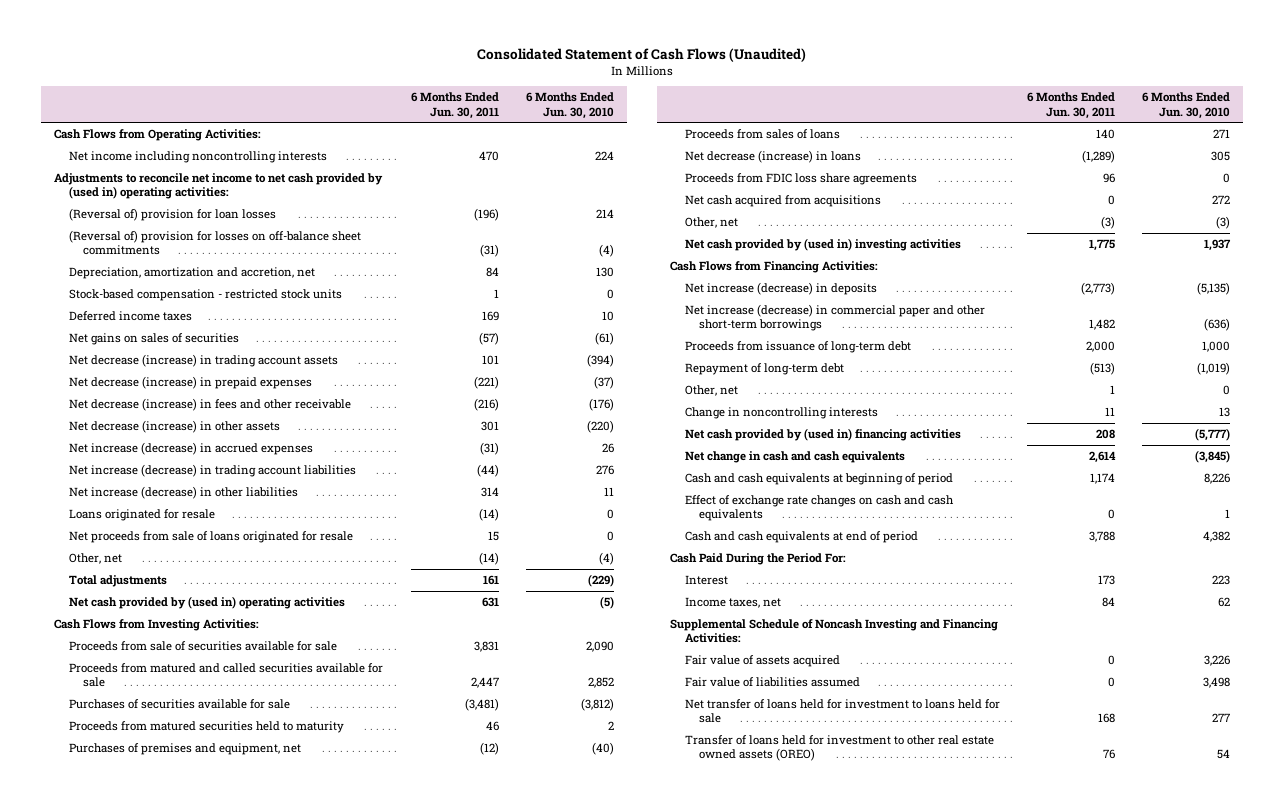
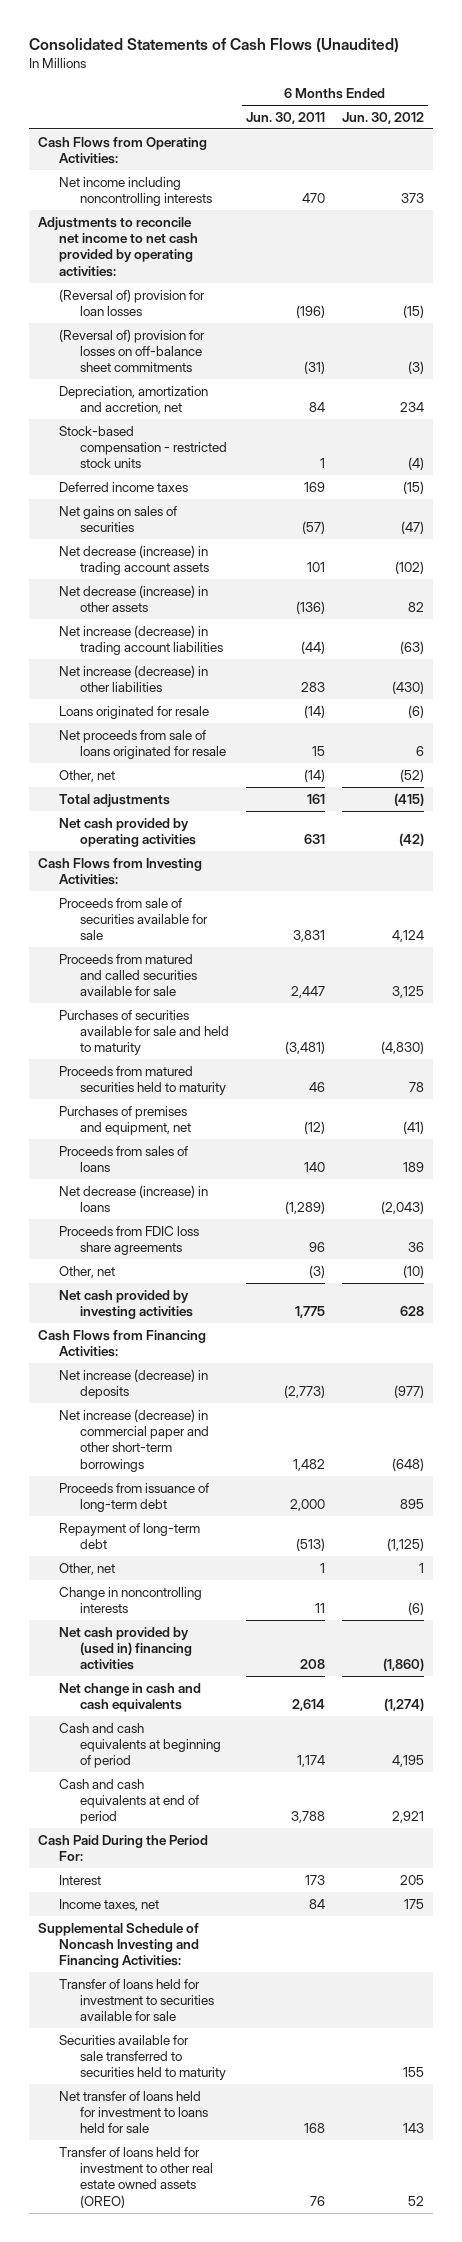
[476,47,806,62] Consolidated Statement of Cash Flows (Unaudited) -> [29,38,400,54] Consolidated Statements of Cash Flows (Unaudited)
[525,92,614,119] 6 Months Ended Jun. 30, 2010 -> none
none -> [342,111,425,124] Jun. 30, 2012
[54,173,384,200] Adjustments to reconcile net income to net cash provided by (used in) operating activities: -> [37,216,198,277] Adjustments to reconcile net income to net cash provided by operating activities:
[68,376,312,390] Net decrease (increase) in prepaid expenses -> none
[68,398,351,412] Net decrease (increase) in fees and other receivable -> none
[68,442,313,456] Net increase (decrease) in accrued expenses -> none
[480,421,499,432] 301 -> [295,601,325,615] (136)
[480,487,499,498] 314 -> [300,682,325,693] 283
[68,596,345,610] Net cash provided by (used in) operating activities -> [58,817,196,848] Net cash provided by operating activities
[68,699,290,710] Purchases of securities available for sale -> [58,1009,229,1056] Purchases of securities available for sale and held to maturity
[684,195,881,208] Net cash acquired from acquisitions -> none
[684,238,961,252] Net cash provided by (used in) investing activities -> [58,1289,193,1320] Net cash provided by investing activities
[684,495,954,522] Effect of exchange rate changes on cash and cash equivalents -> none
[684,655,840,668] Fair value of assets acquired -> none
[684,677,860,688] Fair value of liabilities assumed -> none
none -> [58,1978,214,2022] Transfer of loans held for investment to securities available for sale
none -> [58,2034,226,2081] Securities available for sale transferred to securities held to maturity

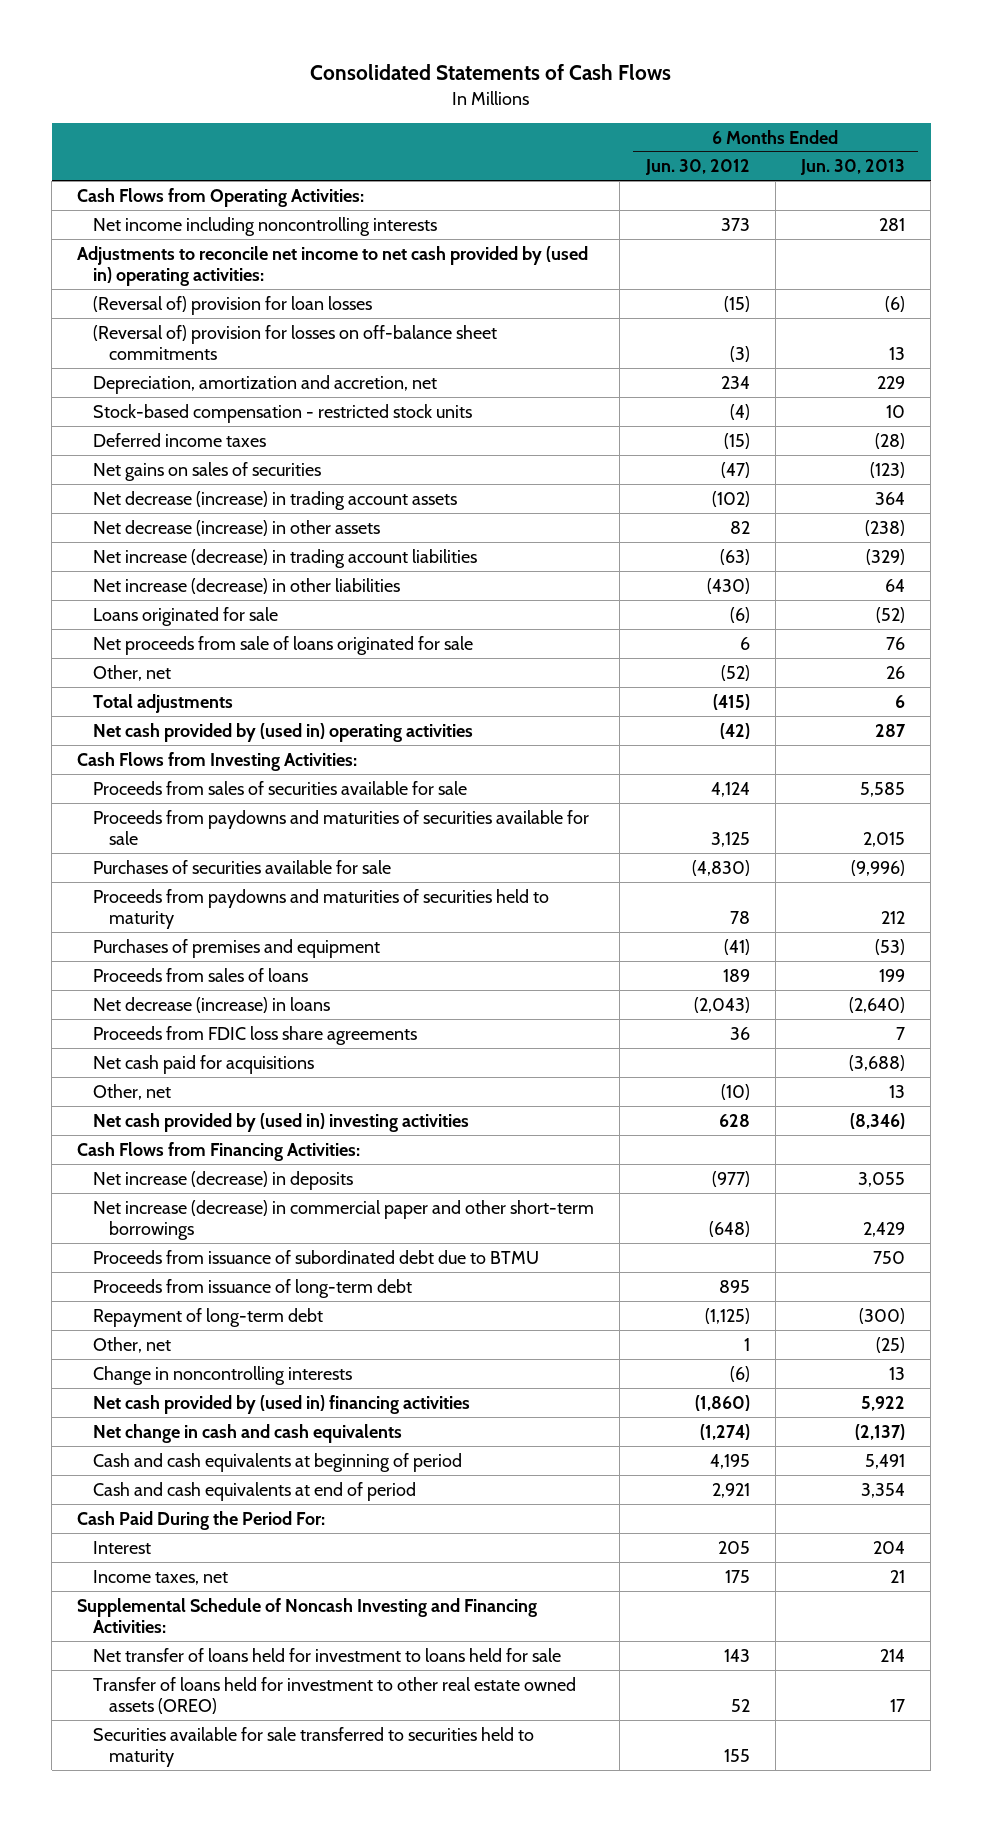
[29,38,400,54] Consolidated Statements of Cash Flows (Unaudited) -> [310,64,672,81] Consolidated Statements of Cash Flows
[245,111,325,124] Jun. 30, 2011 -> none
none -> [800,159,906,176] Jun. 30, 2013
[37,216,198,277] Adjustments to reconcile net income to net cash provided by operating activities: -> [77,245,589,287] Adjustments to reconcile net income to net cash provided by (used in) operating activities:
[58,705,209,719] Loans originated for resale -> [93,606,279,626] Loans originated for sale
[58,729,226,760] Net proceeds from sale of loans originated for resale -> [93,635,474,655] Net proceeds from sale of loans originated for sale
[58,817,196,848] Net cash provided by operating activities -> [93,722,474,742] Net cash provided by (used in) operating activities
[58,897,208,941] Proceeds from sale of securities available for sale -> [93,780,468,795] Proceeds from sales of securities available for sale
[58,953,197,997] Proceeds from matured and called securities available for sale -> [93,809,590,846] Proceeds from paydowns and maturities of securities available for sale
[58,1009,229,1056] Purchases of securities available for sale and held to maturity -> [93,859,392,874] Purchases of securities available for sale
[58,1065,226,1096] Proceeds from matured securities held to maturity -> [93,888,550,930] Proceeds from paydowns and maturities of securities held to maturity
[58,1105,191,1136] Purchases of premises and equipment, net -> [93,938,381,958] Purchases of premises and equipment
none -> [93,1054,315,1074] Net cash paid for acquisitions
[58,1289,193,1320] Net cash provided by investing activities -> [93,1112,470,1132] Net cash provided by (used in) investing activities
none -> [93,1249,540,1264] Proceeds from issuance of subordinated debt due to BTMU
[58,1978,214,2022] Transfer of loans held for investment to securities available for sale -> none
[58,2034,226,2081] Securities available for sale transferred to securities held to maturity -> [93,1726,535,1768] Securities available for sale transferred to securities held to maturity

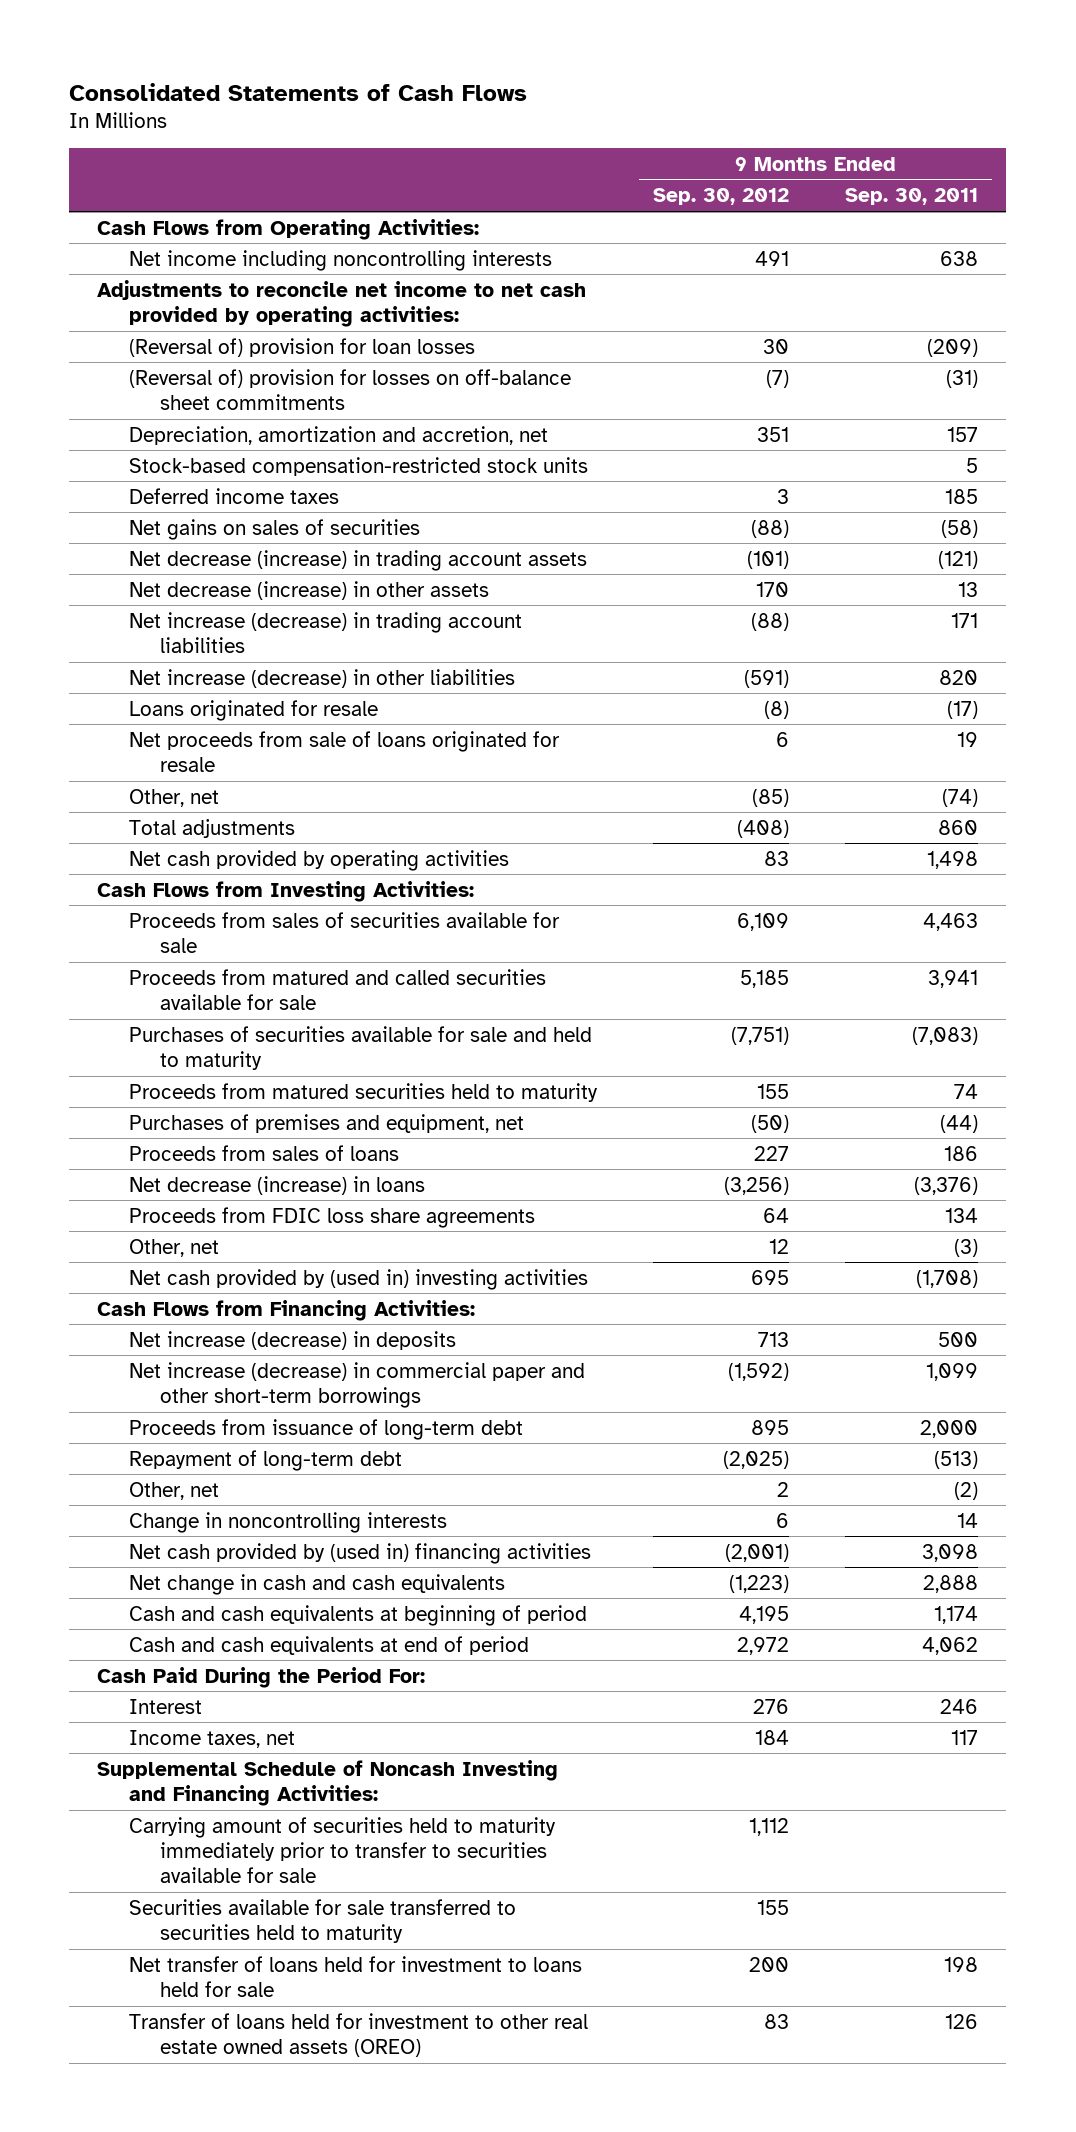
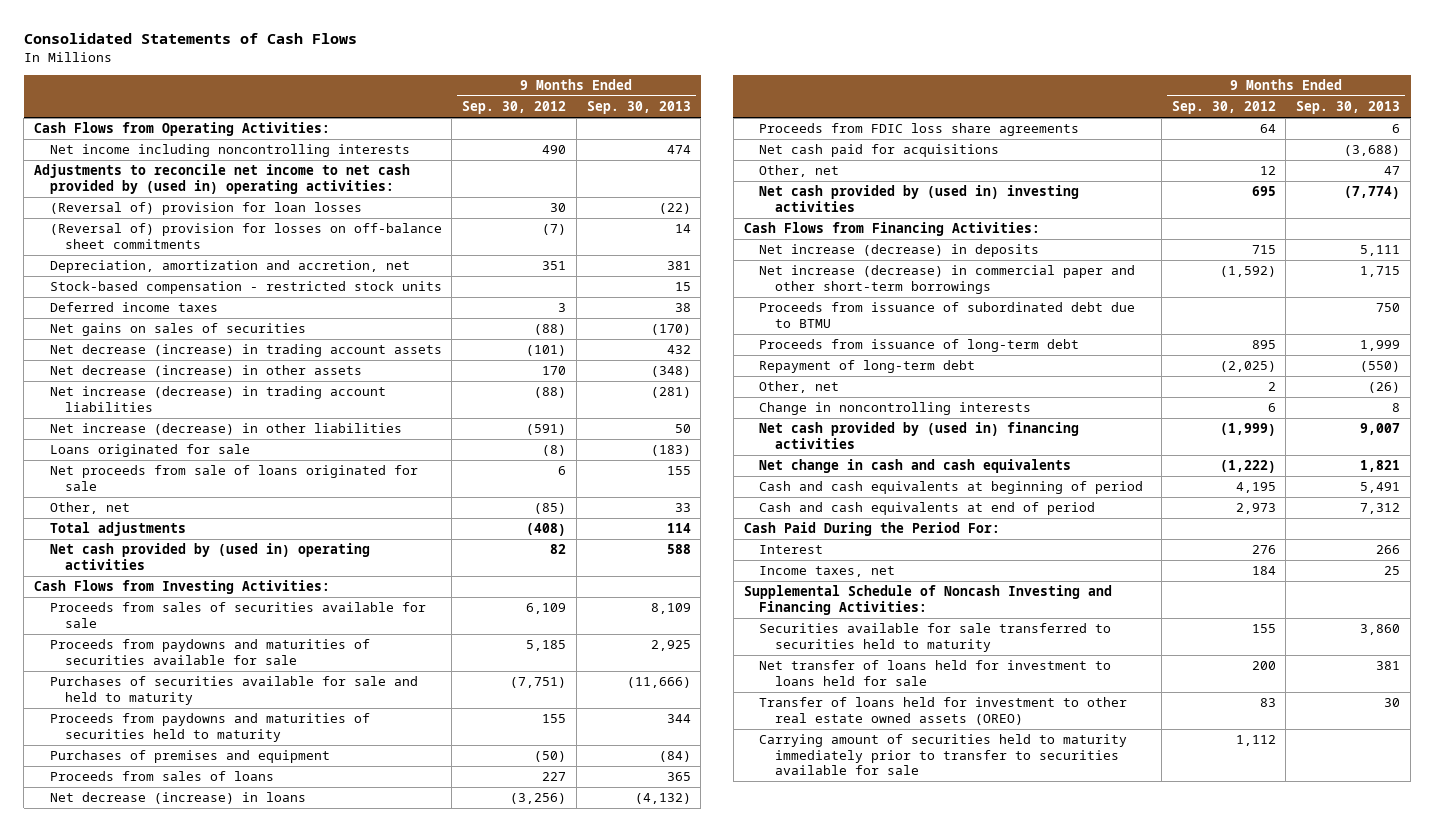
[845,188,979,206] Sep. 30, 2011 -> none
none -> [586,101,691,115] Sep. 30, 2013
[754,250,789,266] 491 -> [542,145,567,155] 490
[97,279,587,327] Adjustments to reconcile net income to net cash provided by operating activities: -> [34,164,411,194] Adjustments to reconcile net income to net cash provided by (used in) operating activities:
[128,456,588,476] Stock-based compensation-restricted stock units -> [49,281,442,295] Stock-based compensation - restricted stock units
[128,699,378,721] Loans originated for resale -> [49,444,250,458] Loans originated for sale
[128,730,560,772] Net proceeds from sale of loans originated for resale -> [49,465,418,491] Net proceeds from sale of loans originated for sale
[128,849,509,871] Net cash provided by operating activities -> [49,543,370,570] Net cash provided by (used in) operating activities
[763,850,789,866] 83 -> [550,544,567,555] 82
[128,968,546,1010] Proceeds from matured and called securities available for sale -> [49,639,370,665] Proceeds from paydowns and maturities of securities available for sale
[128,1082,598,1102] Proceeds from matured securities held to maturity -> [49,713,370,742] Proceeds from paydowns and maturities of securities held to maturity
[128,1113,524,1133] Purchases of premises and equipment, net -> [49,750,330,764] Purchases of premises and equipment
none -> [759,144,1000,158] Net cash paid for acquisitions
[757,1331,789,1347] 713 -> [1251,245,1276,255] 715
none -> [759,302,1136,328] Proceeds from issuance of subordinated debt due to BTMU
[724,1543,789,1562] (2,001) -> [1219,423,1276,437] (1,999)
[728,1574,789,1593] (1,223) -> [1219,460,1276,474] (1,222)
[736,1636,789,1655] 2,972 -> [1235,503,1276,515] 2,973
[128,1816,556,1883] Carrying amount of securities held to maturity immediately prior to transfer to securities available for sale -> [759,734,1128,776] Carrying amount of securities held to maturity immediately prior to transfer to securities available for sale

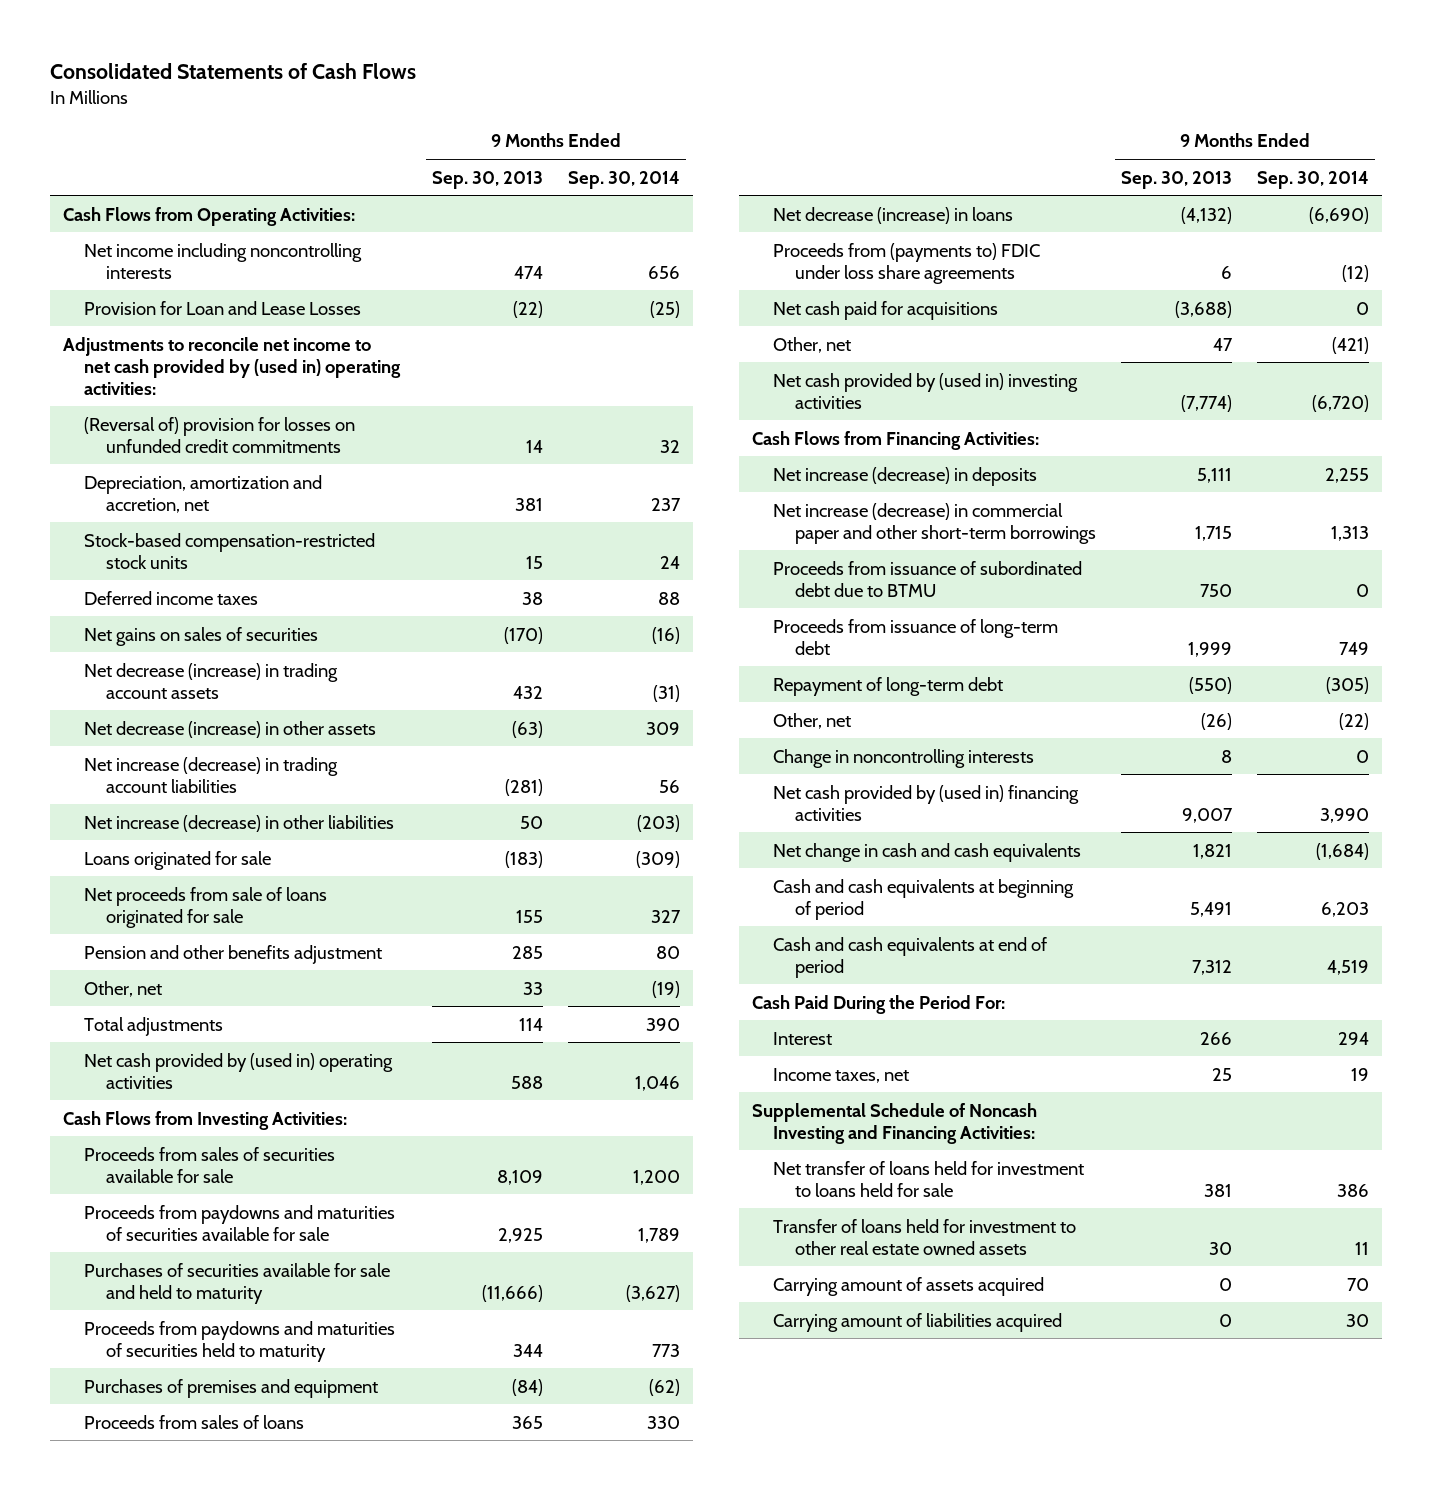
[462,101,567,115] Sep. 30, 2012 -> none
none -> [568,170,681,189] Sep. 30, 2014
none -> [84,300,362,315] Provision for Loan and Lease Losses
[49,202,362,216] (Reversal of) provision for loan losses -> none
[49,223,442,249] (Reversal of) provision for losses on off-balance sheet commitments -> [84,416,356,453] (Reversal of) provision for losses on unfunded credit commitments
[49,281,442,295] Stock-based compensation - restricted stock units -> [84,532,376,569] Stock-based compensation-restricted stock units
[650,366,691,378] (348) -> [512,720,544,738] (63)
none -> [84,944,383,964] Pension and other benefits adjustment
[759,123,1080,137] Proceeds from FDIC loss share agreements -> [773,242,1041,284] Proceeds from (payments to) FDIC under loss share agreements
[759,623,1112,652] Securities available for sale transferred to securities held to maturity -> none
[759,734,1128,776] Carrying amount of securities held to maturity immediately prior to transfer to securities available for sale -> none
[759,697,1128,725] Transfer of loans held for investment to other real estate owned assets (OREO) -> [773,1218,1077,1255] Transfer of loans held for investment to other real estate owned assets
none -> [773,1276,1045,1296] Carrying amount of assets acquired
none -> [773,1312,1063,1332] Carrying amount of liabilities acquired

